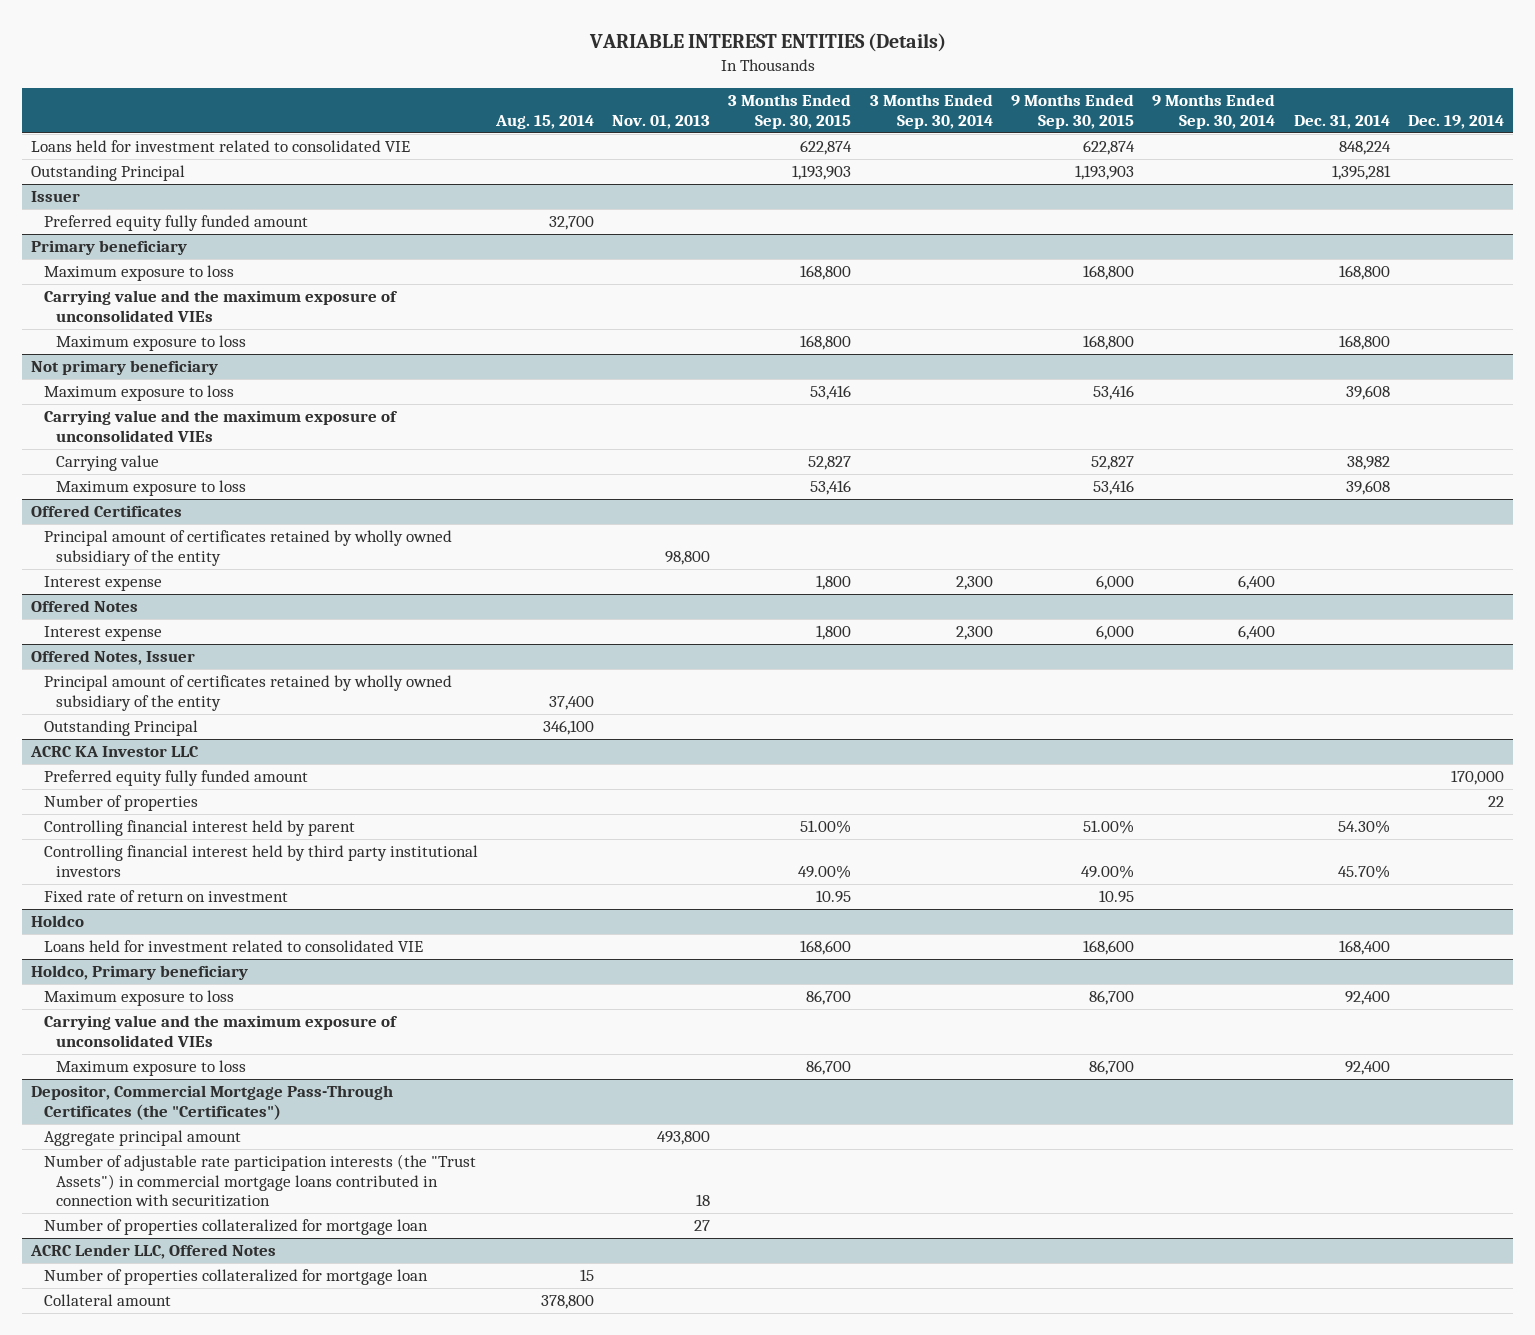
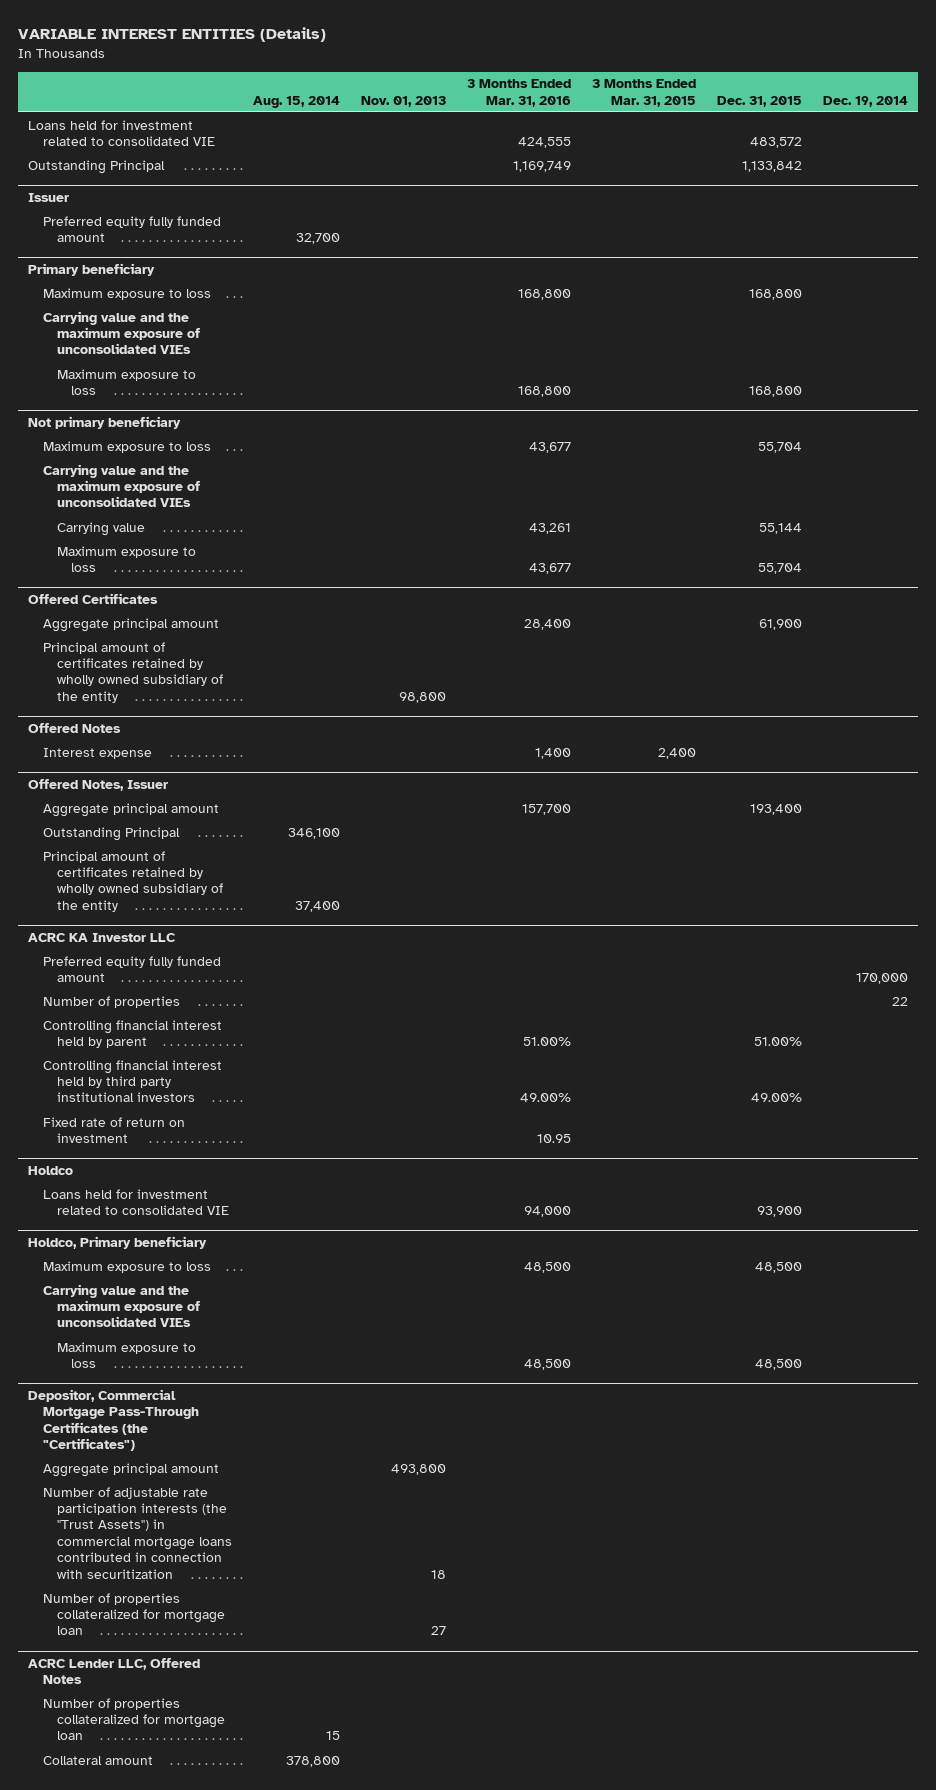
[728,94,852,129] 3 Months Ended Sep. 30, 2015 -> none
[869,94,993,129] 3 Months Ended Sep. 30, 2014 -> none
[1011,94,1135,129] 9 Months Ended Sep. 30, 2015 -> none
[1152,94,1276,129] 9 Months Ended Sep. 30, 2014 -> none
[1293,114,1390,129] Dec. 31, 2014 -> none
none -> [466,79,571,107] 3 Months Ended Mar. 31, 2016
none -> [591,79,696,107] 3 Months Ended Mar. 31, 2015
none -> [716,95,802,107] Dec. 31, 2015
none -> [42,617,219,632] Aggregate principal amount
[43,576,162,592] Interest expense -> none
none -> [42,802,219,817] Aggregate principal amount
[43,675,452,711] Principal amount of certificates retained by wholly owned subsidiary of the entity -> [42,850,224,912] Principal amount of certificates retained by wholly owned subsidiary of the entity

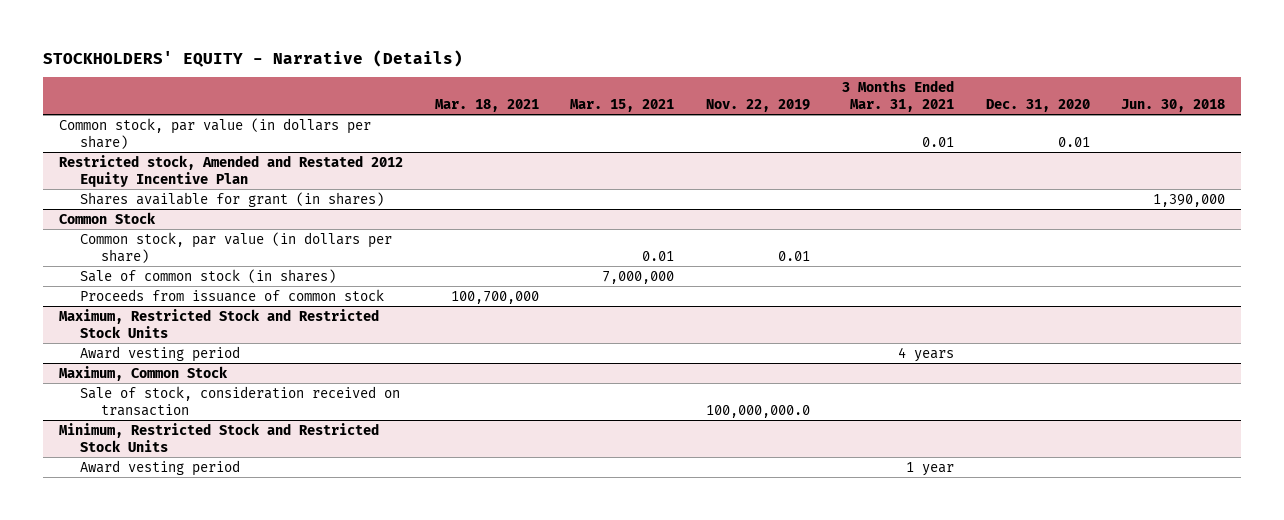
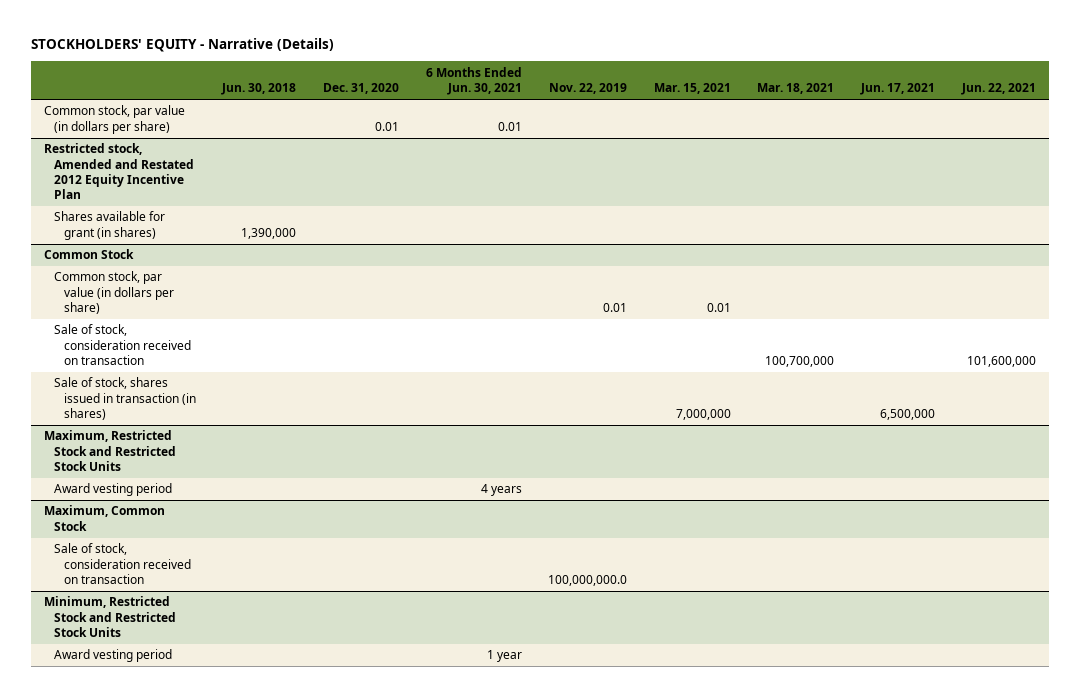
[841,80,954,112] 3 Months Ended Mar. 31, 2021 -> none
none -> [425,66,522,96] 6 Months Ended Jun. 30, 2021
none -> [860,83,936,96] Jun. 17, 2021
none -> [960,83,1036,96] Jun. 22, 2021
[79,288,384,302] Proceeds from issuance of common stock -> none
none -> [54,324,191,366] Sale of stock, consideration received on transaction
[79,268,336,283] Sale of common stock (in shares) -> [54,377,196,421] Sale of stock, shares issued in transaction (in shares)

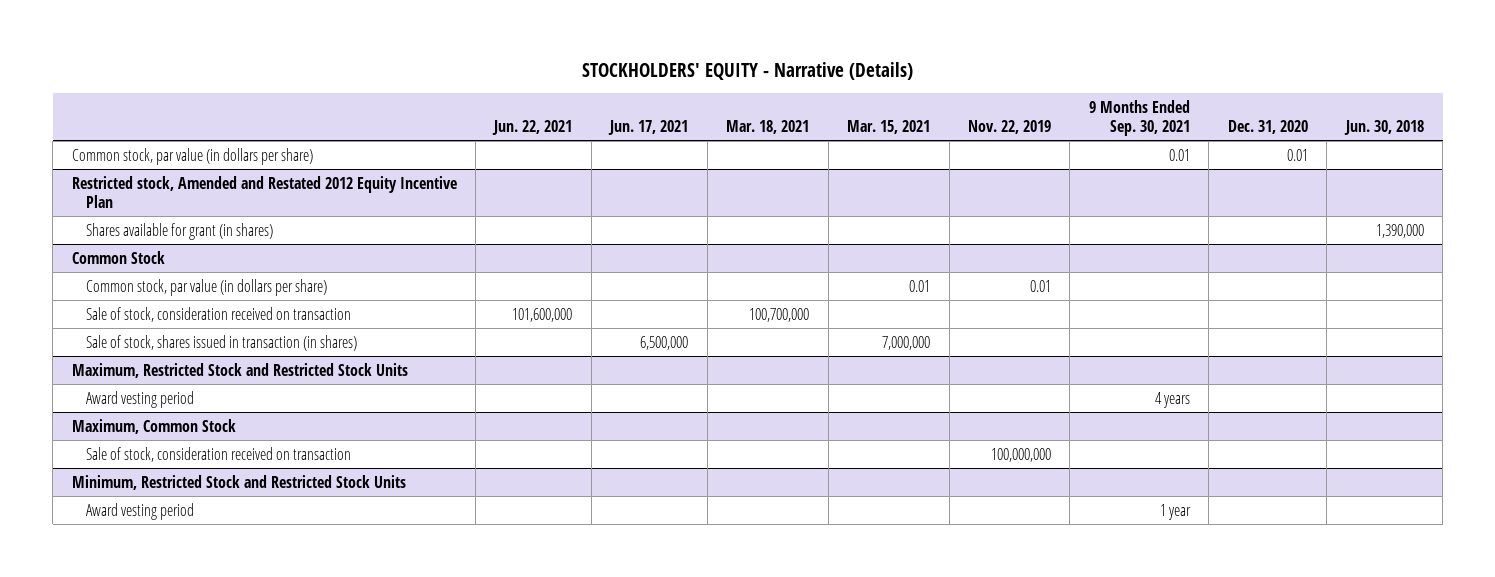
[425,66,522,96] 6 Months Ended Jun. 30, 2021 -> none
none -> [1088,100,1190,136] 9 Months Ended Sep. 30, 2021
[548,575,628,587] 100,000,000.0 -> [990,447,1051,462] 100,000,000

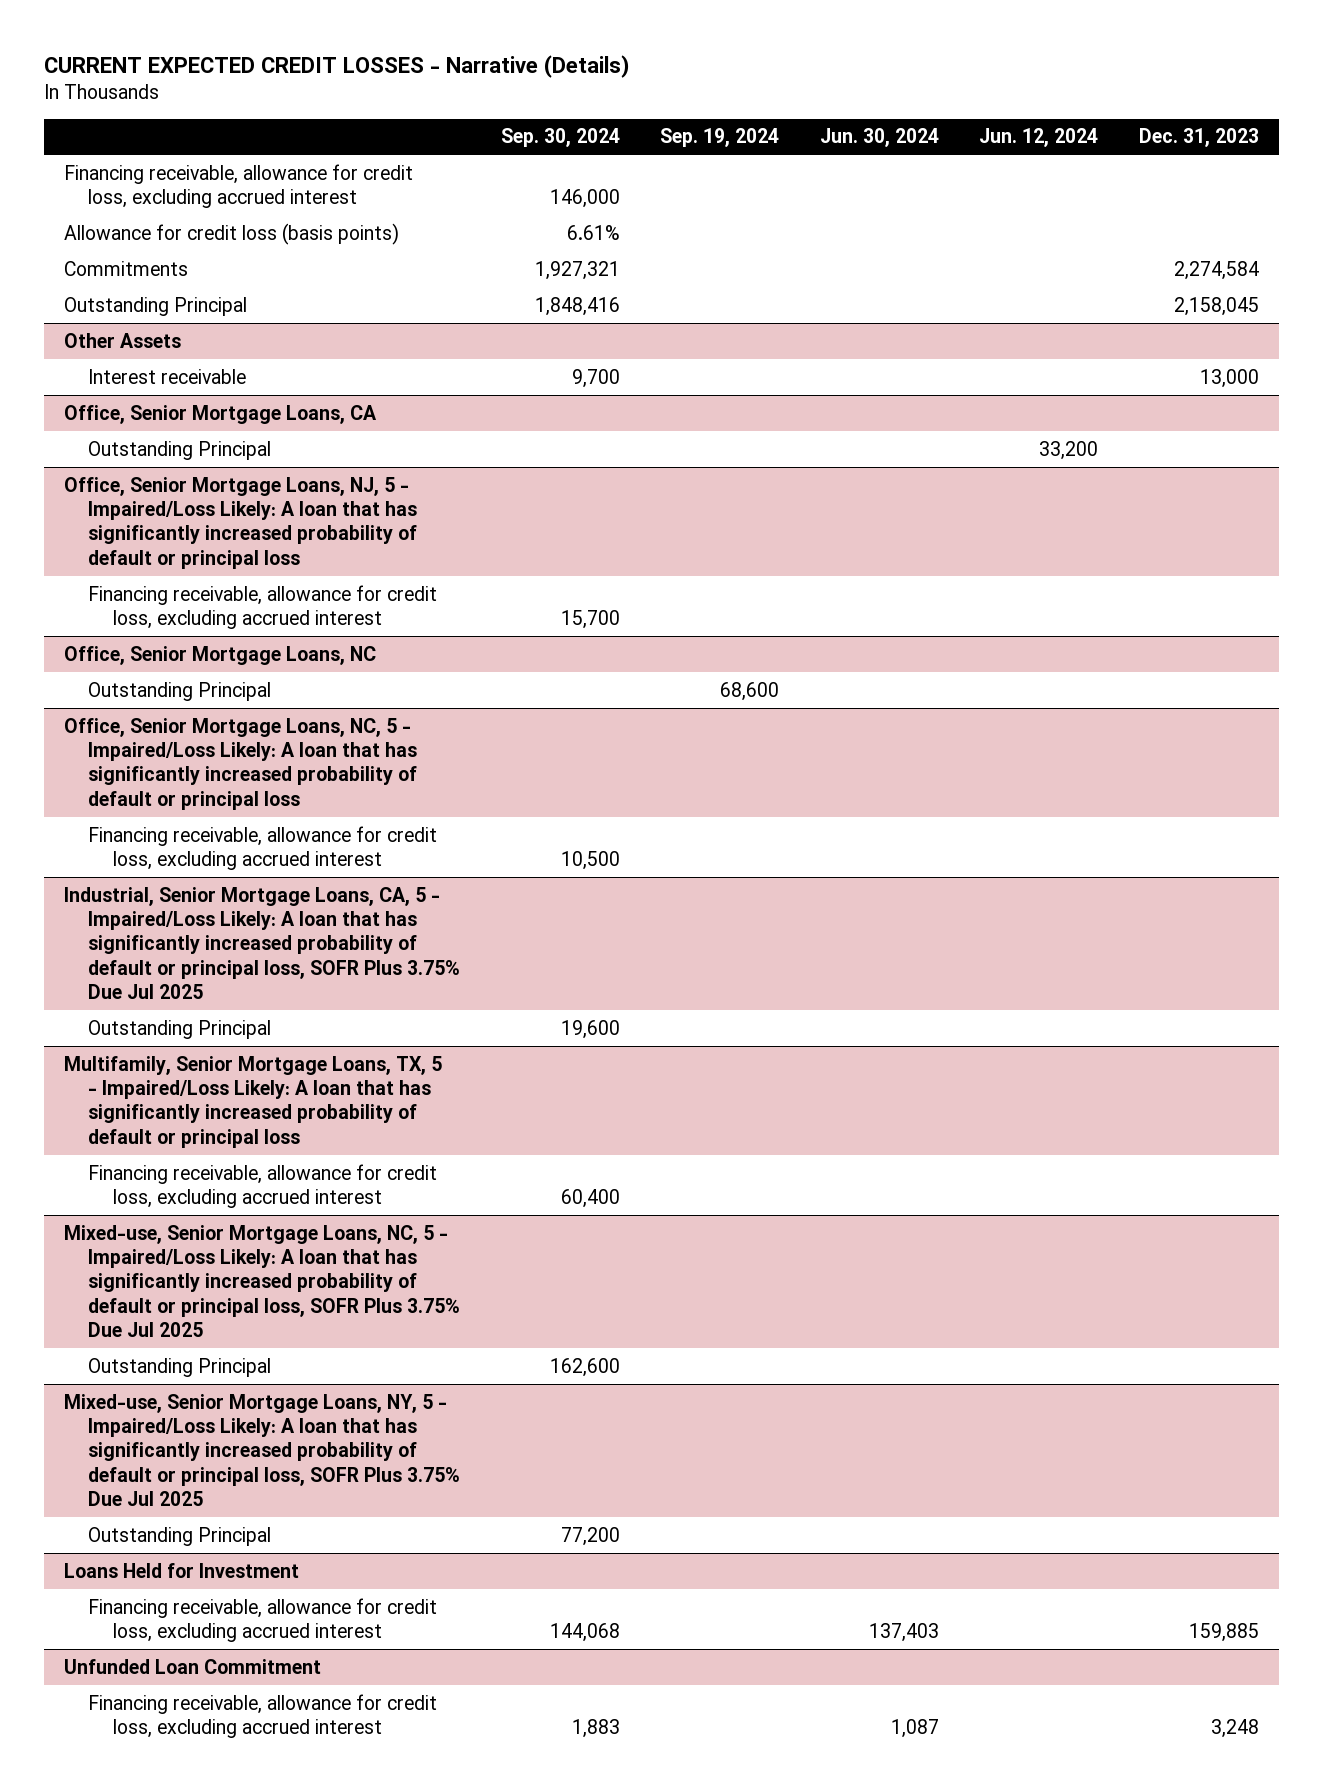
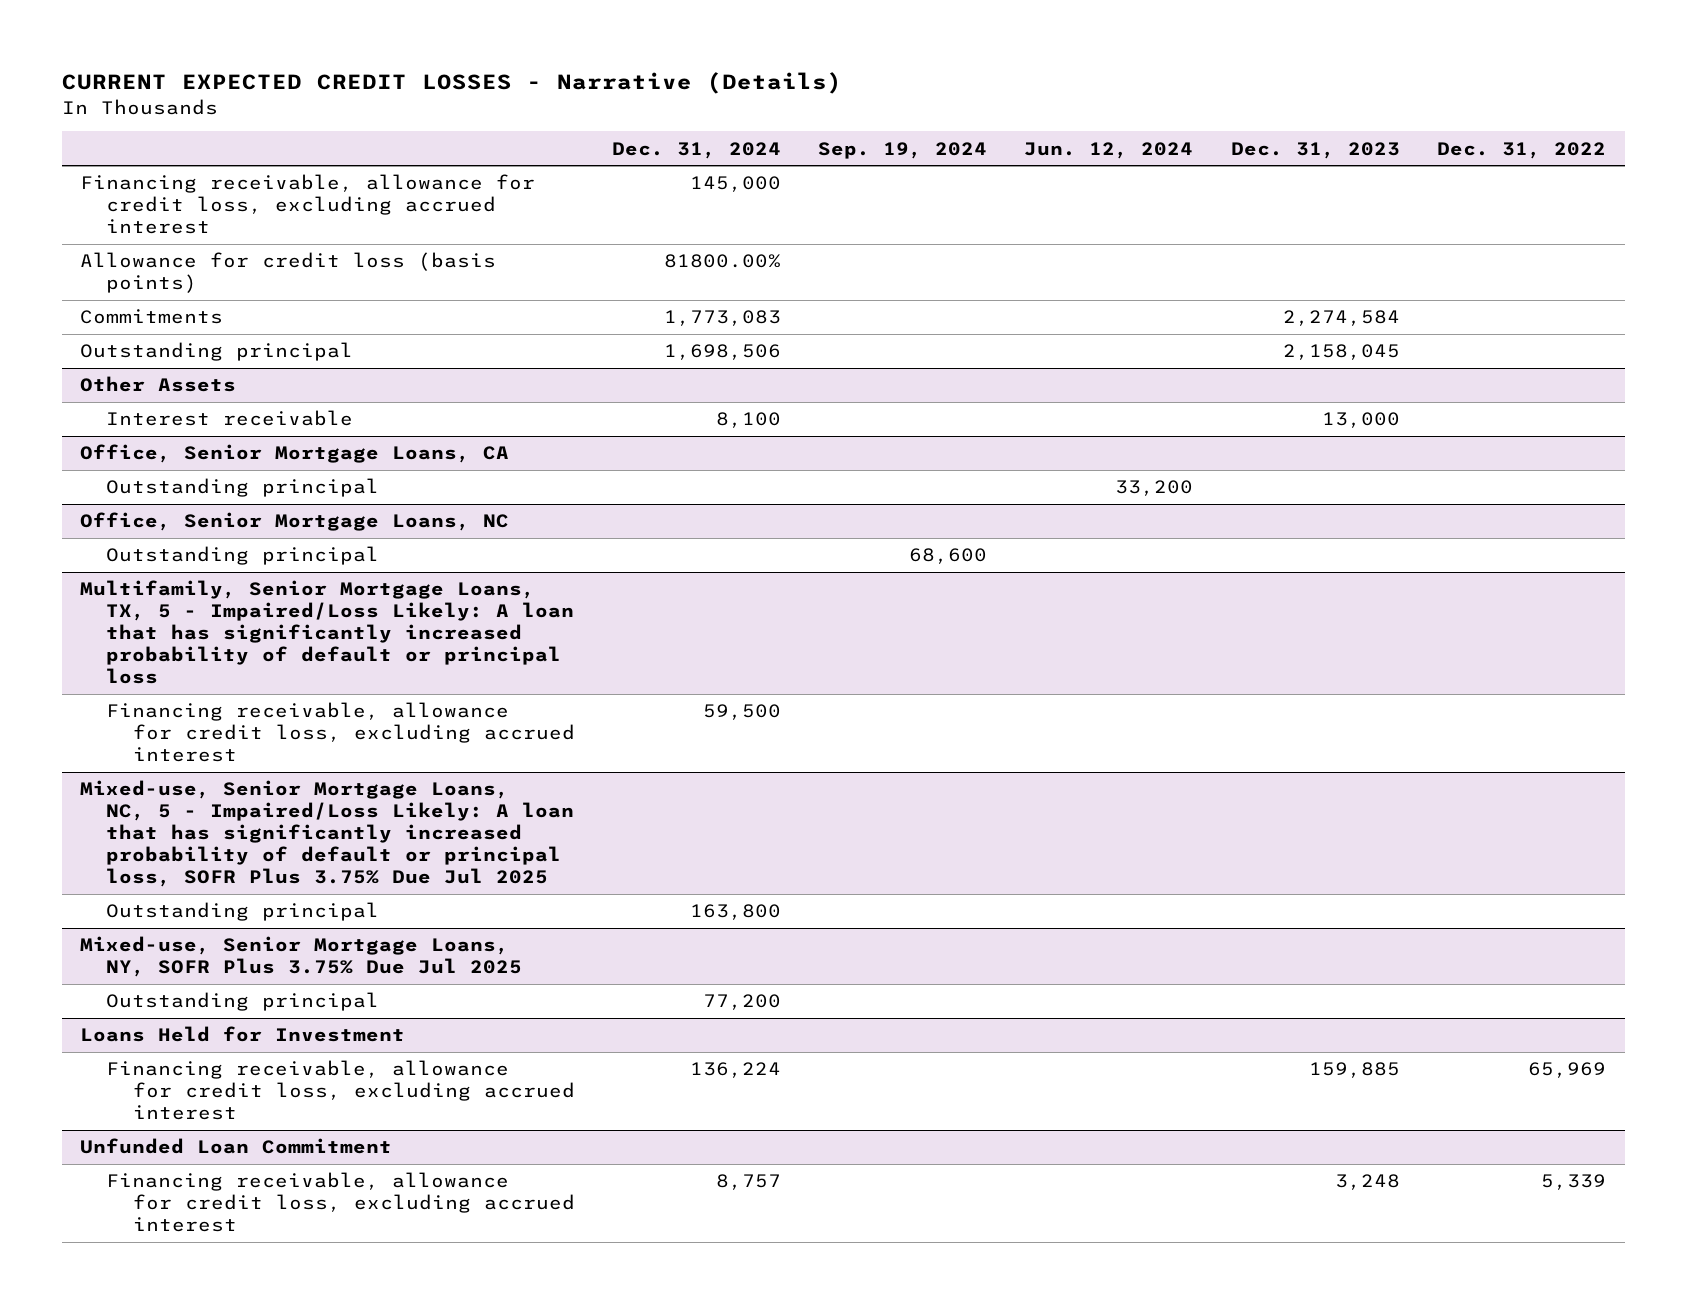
[500,128,620,148] Sep. 30, 2024 -> none
[819,128,939,148] Jun. 30, 2024 -> none
none -> [612,141,782,159] Dec. 31, 2024
none -> [1436,141,1606,159] Dec. 31, 2022
[63,296,247,316] Outstanding Principal -> [80,342,354,362] Outstanding principal
[63,476,418,569] Office, Senior Mortgage Loans, NJ, 5 - Impaired/Loss Likely: A loan that has significantly increased probability of default or principal loss -> none
[88,584,438,629] Financing receivable, allowance for credit loss, excluding accrued interest -> none
[88,440,272,460] Outstanding Principal -> [106,478,380,498] Outstanding principal
[63,717,418,810] Office, Senior Mortgage Loans, NC, 5 - Impaired/Loss Likely: A loan that has significantly increased probability of default or principal loss -> none
[88,825,438,870] Financing receivable, allowance for credit loss, excluding accrued interest -> none
[63,886,461,999] Industrial, Senior Mortgage Loans, CA, 5 - Impaired/Loss Likely: A loan that has significantly increased probability of default or principal loss, SOFR Plus 3.75% Due Jul 2025 -> none
[88,1019,272,1039] Outstanding Principal -> none
[88,681,272,701] Outstanding Principal -> [106,546,380,566] Outstanding principal
[88,1357,272,1377] Outstanding Principal -> [106,902,380,922] Outstanding principal
[63,1393,461,1506] Mixed-use, Senior Mortgage Loans, NY, 5 - Impaired/Loss Likely: A loan that has significantly increased probability of default or principal loss, SOFR Plus 3.75% Due Jul 2025 -> [80,936,523,978] Mixed-use, Senior Mortgage Loans, NY, SOFR Plus 3.75% Due Jul 2025
[88,1526,272,1546] Outstanding Principal -> [106,992,380,1012] Outstanding principal

